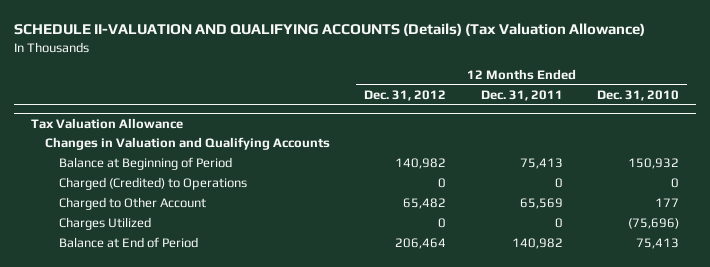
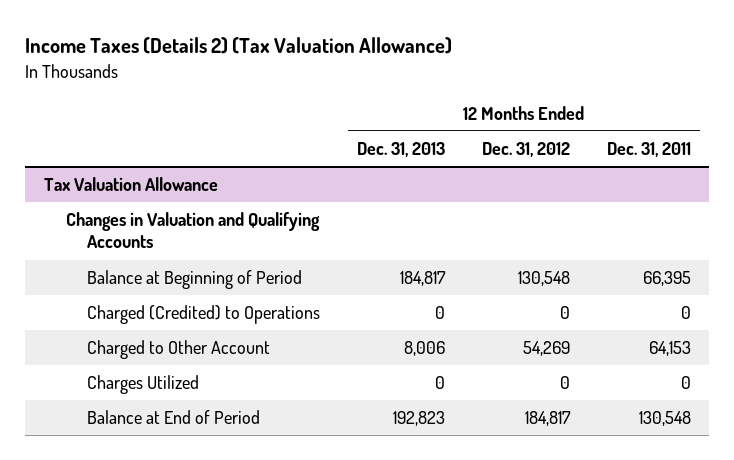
[13,23,645,37] SCHEDULE II-VALUATION AND QUALIFYING ACCOUNTS (Details) (Tax Valuation Allowance) -> [25,37,453,55] Income Taxes (Details 2) (Tax Valuation Allowance)
[596,90,679,102] Dec. 31, 2010 -> none
none -> [357,142,446,158] Dec. 31, 2013
[395,158,447,170] 140,982 -> [518,271,571,287] 130,548
[519,158,563,170] 75,413 -> [642,271,691,287] 66,395
[403,198,447,210] 65,482 -> [523,341,571,357] 54,269
[519,198,563,210] 65,569 -> [648,341,691,357] 64,153
[395,238,447,250] 206,464 -> [525,411,572,427] 184,817
[511,238,563,250] 140,982 -> [638,411,691,427] 130,548

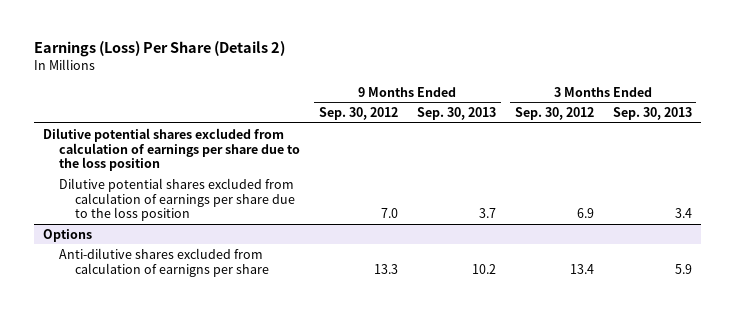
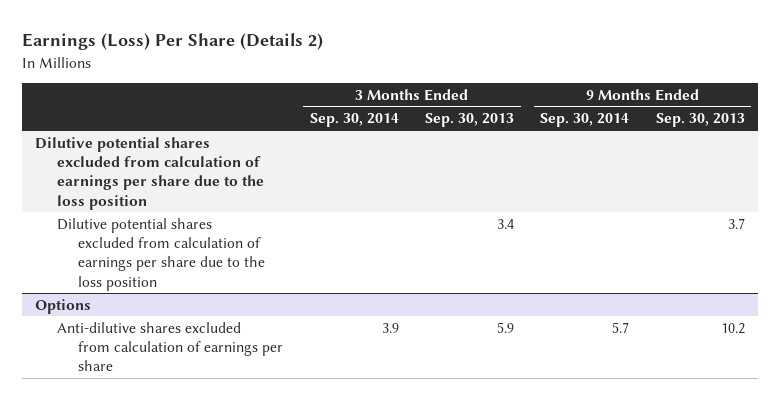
[318,107,398,121] Sep. 30, 2012 -> none
[514,107,594,121] Sep. 30, 2012 -> none
none -> [309,113,399,128] Sep. 30, 2014
none -> [540,113,630,128] Sep. 30, 2014
[58,247,269,277] Anti-dilutive shares excluded from calculation of earnigns per share -> [56,321,284,372] Anti-dilutive shares excluded from calculation of earnings per share

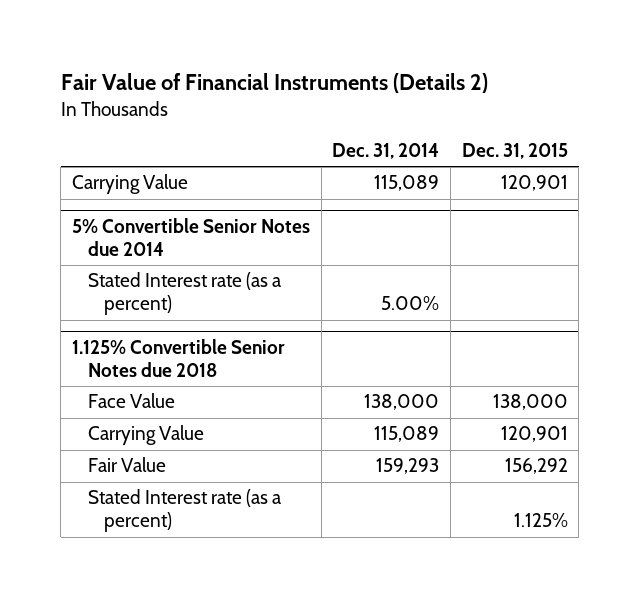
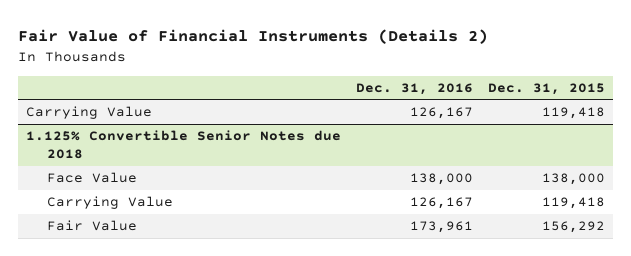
[332,143,440,160] Dec. 31, 2014 -> none
none -> [356,82,474,95] Dec. 31, 2016
[72,217,311,256] 5% Convertible Senior Notes due 2014 -> none
[87,272,281,316] Stated Interest rate (as a percent) -> none
[500,175,568,192] 120,901 -> [542,107,606,120] 119,418
[500,426,568,443] 120,901 -> [542,197,606,210] 119,418
[87,489,281,533] Stated Interest rate (as a percent) -> none

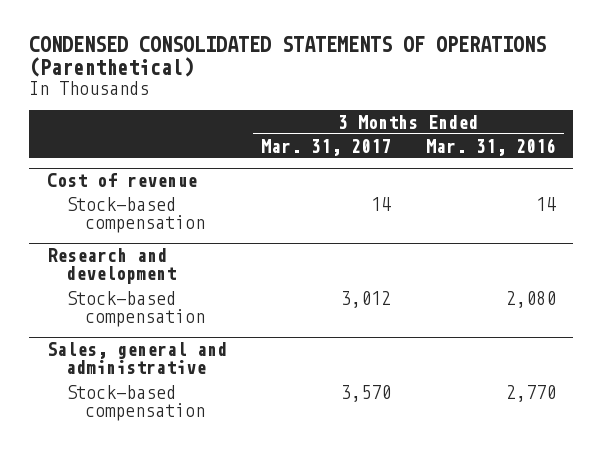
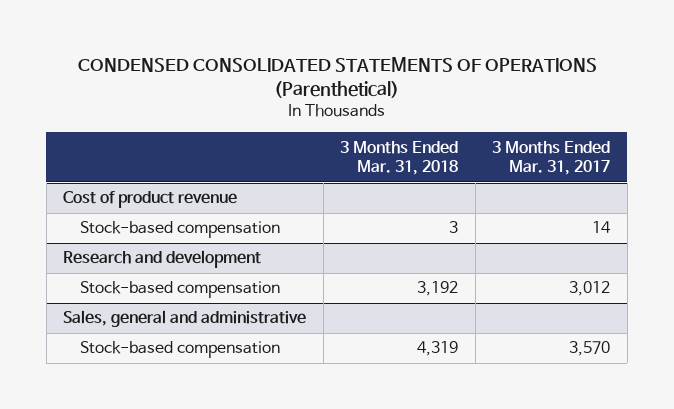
[425,137,556,156] Mar. 31, 2016 -> none
none -> [340,140,459,176] 3 Months Ended Mar. 31, 2018
[46,172,197,187] Cost of revenue -> [63,191,238,209] Cost of product revenue

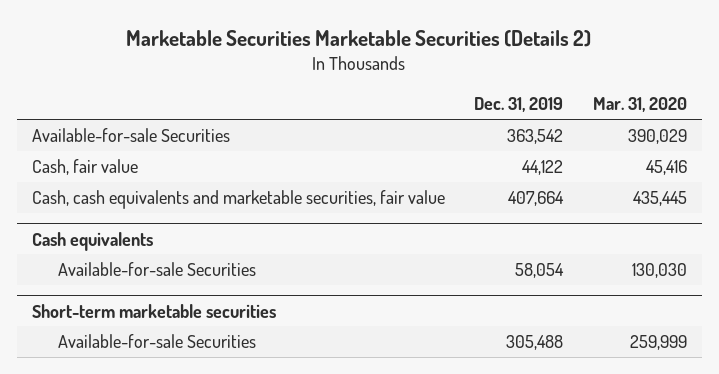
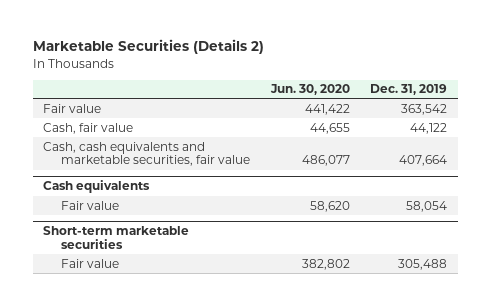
[126,29,592,47] Marketable Securities Marketable Securities (Details 2) -> [32,39,264,55] Marketable Securities (Details 2)
[592,97,687,113] Mar. 31, 2020 -> none
none -> [269,84,350,96] Jun. 30, 2020
[32,128,231,143] Available-for-sale Securities -> [43,103,102,113] Fair value
[58,262,257,277] Available-for-sale Securities -> [60,200,119,210] Fair value
[58,334,257,349] Available-for-sale Securities -> [60,258,119,268] Fair value

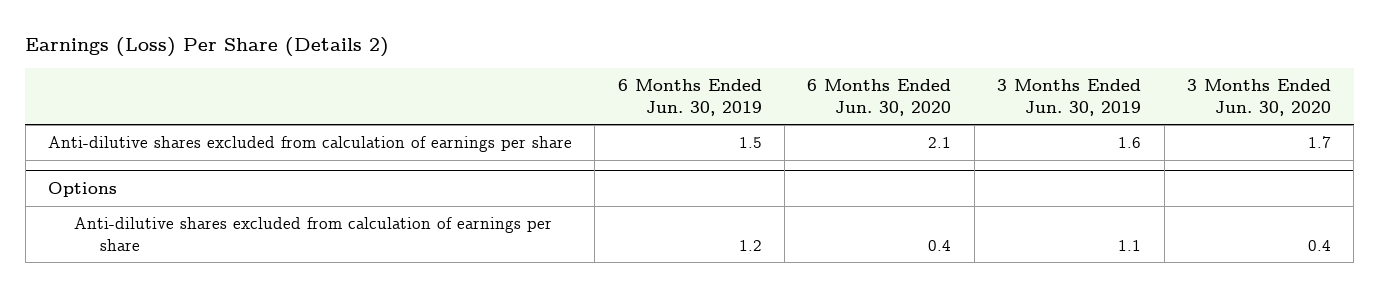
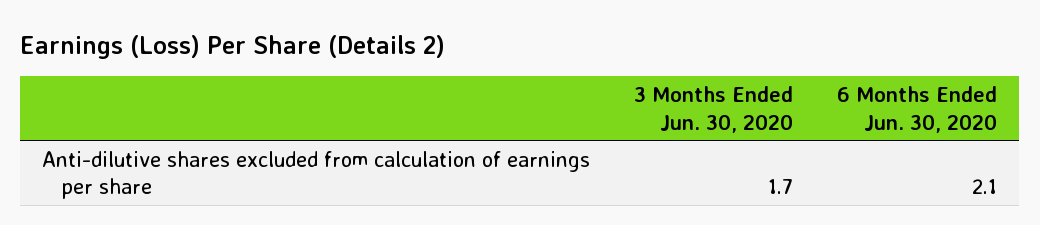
[617,78,762,116] 6 Months Ended Jun. 30, 2019 -> none
[997,78,1142,116] 3 Months Ended Jun. 30, 2019 -> none
[48,181,118,197] Options -> none
[74,217,553,251] Anti-dilutive shares excluded from calculation of earnings per share -> none

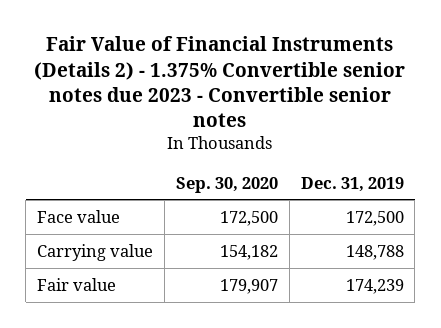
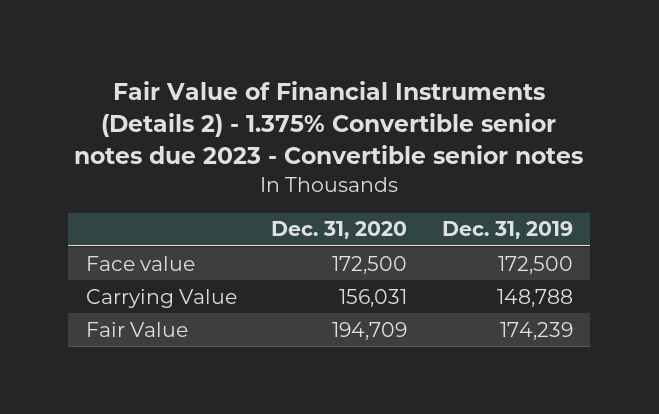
[175,176,278,193] Sep. 30, 2020 -> none
none -> [271,221,408,240] Dec. 31, 2020
[37,243,154,261] Carrying value -> [85,288,237,308] Carrying Value
[37,277,117,291] Fair value -> [85,321,188,337] Fair Value

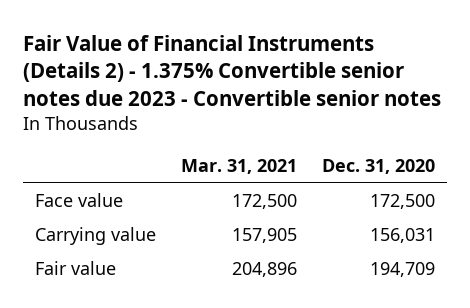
[441,221,573,240] Dec. 31, 2019 -> none
none -> [180,158,297,174] Mar. 31, 2021
[85,288,237,308] Carrying Value -> [35,226,157,245] Carrying value
[85,321,188,337] Fair Value -> [35,260,117,275] Fair value

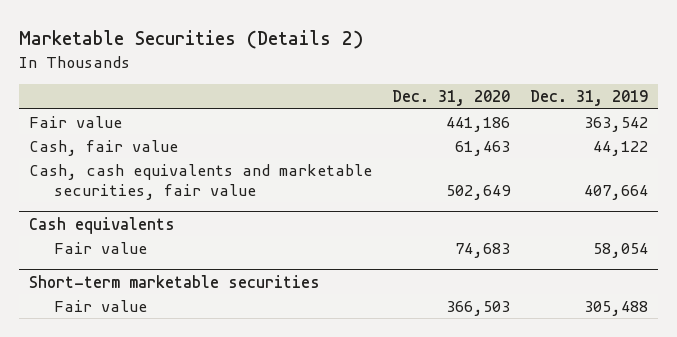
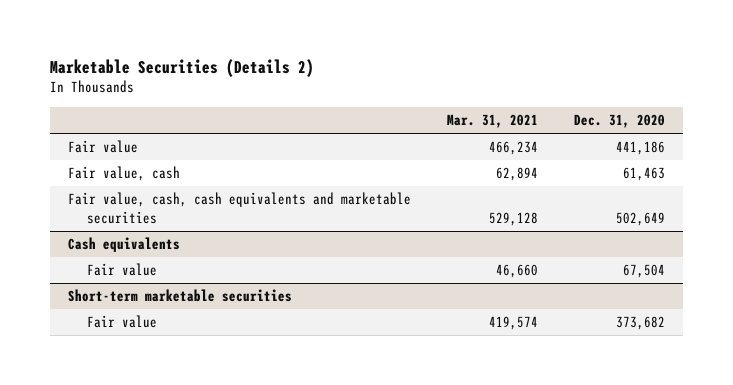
[529,90,648,107] Dec. 31, 2019 -> none
none -> [447,114,539,129] Mar. 31, 2021
[29,139,179,156] Cash, fair value -> [67,166,180,182] Fair value, cash
[29,163,373,200] Cash, cash equivalents and marketable securities, fair value -> [67,192,411,225] Fair value, cash, cash equivalents and marketable securities
[454,242,510,258] 74,683 -> [623,264,666,279] 67,504
[445,300,510,316] 366,503 -> [616,316,666,331] 373,682

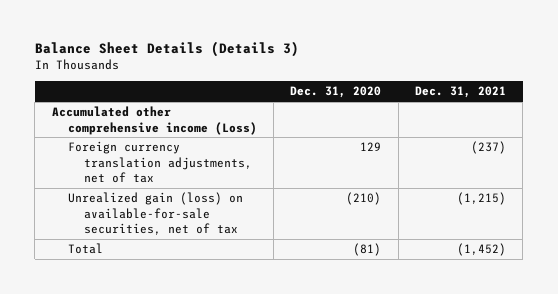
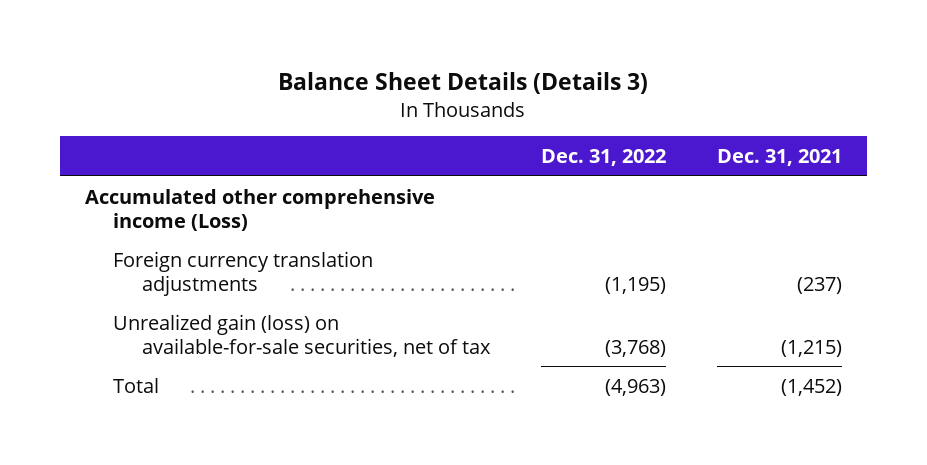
[290,86,382,99] Dec. 31, 2020 -> none
none -> [540,149,666,167] Dec. 31, 2022
[67,141,253,183] Foreign currency translation adjustments, net of tax -> [113,250,374,296] Foreign currency translation adjustments

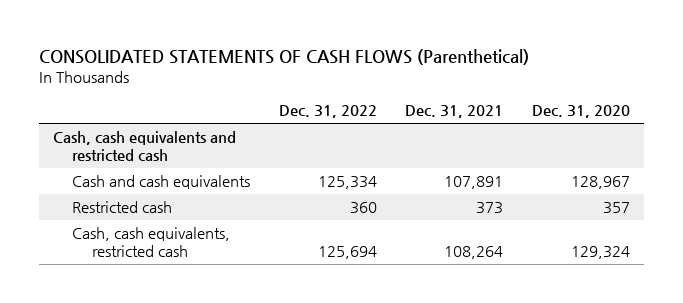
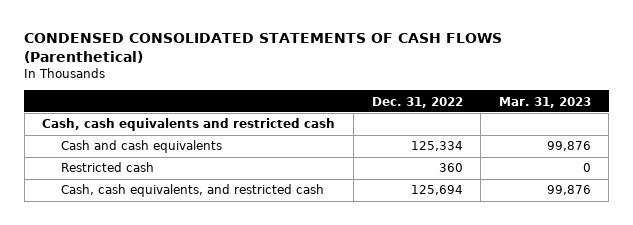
[38,49,529,66] CONSOLIDATED STATEMENTS OF CASH FLOWS (Parenthetical) -> [24,33,503,63] CONDENSED CONSOLIDATED STATEMENTS OF CASH FLOWS (Parenthetical)
[405,105,504,119] Dec. 31, 2021 -> none
[532,105,631,119] Dec. 31, 2020 -> none
none -> [498,96,591,108] Mar. 31, 2023
[72,227,231,258] Cash, cash equivalents, restricted cash -> [60,184,324,198] Cash, cash equivalents, and restricted cash

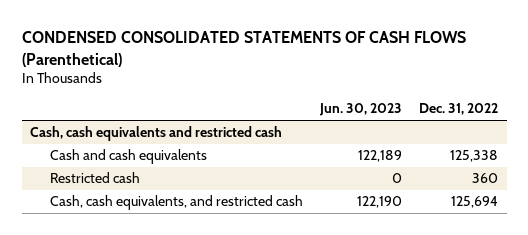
[498,96,591,108] Mar. 31, 2023 -> none
none -> [318,103,402,117] Jun. 30, 2023
[410,141,463,152] 125,334 -> [450,150,499,163] 125,338

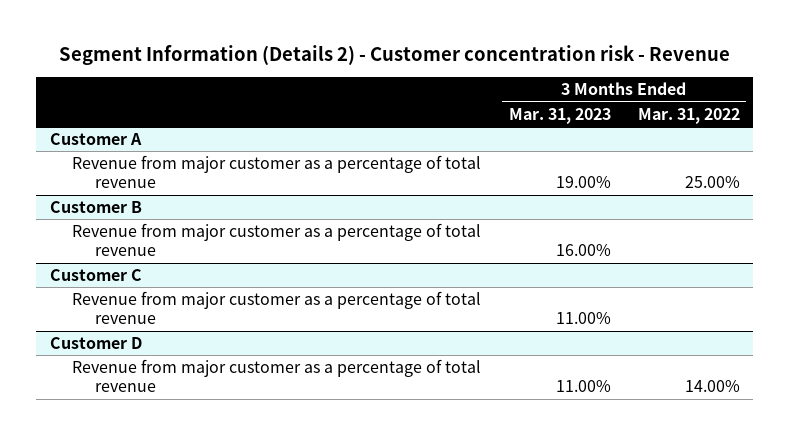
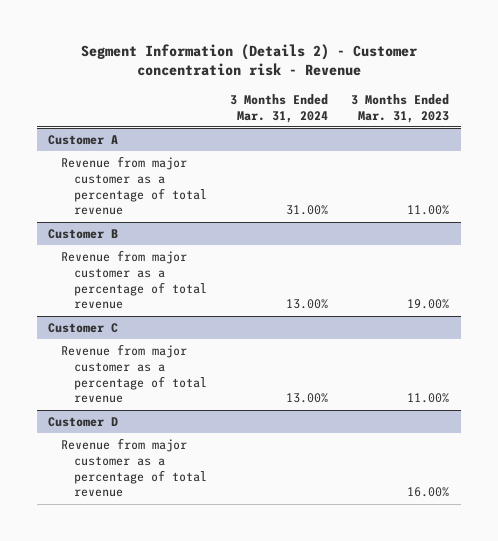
[637,107,740,124] Mar. 31, 2022 -> none
none -> [230,93,329,123] 3 Months Ended Mar. 31, 2024
[555,176,611,189] 19.00% -> [407,205,450,216] 11.00%
[555,244,611,257] 16.00% -> [407,299,450,310] 19.00%
[555,380,611,393] 11.00% -> [407,487,450,498] 16.00%

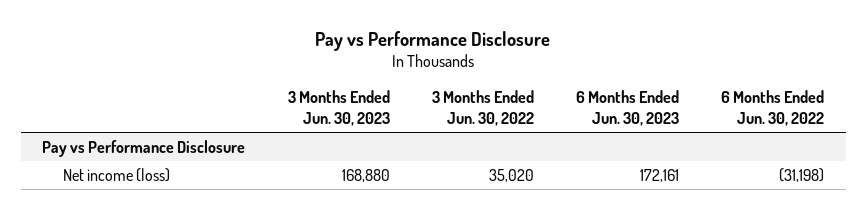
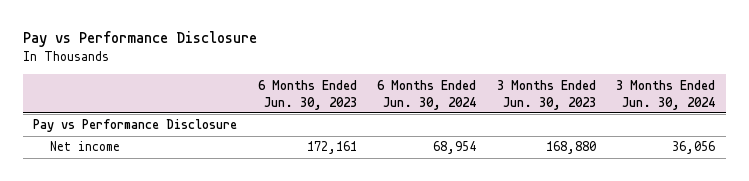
[431,90,534,127] 3 Months Ended Jun. 30, 2022 -> none
[721,90,825,127] 6 Months Ended Jun. 30, 2022 -> none
none -> [377,79,477,110] 6 Months Ended Jun. 30, 2024
none -> [616,79,716,110] 3 Months Ended Jun. 30, 2024
[62,167,170,182] Net income (loss) -> [49,141,120,152] Net income

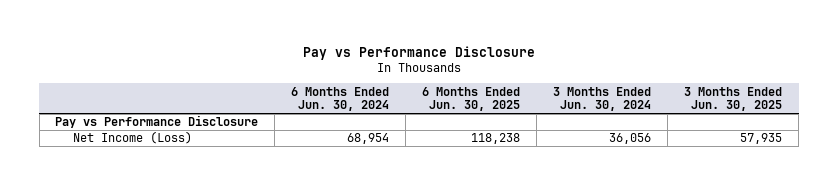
[257,79,357,110] 6 Months Ended Jun. 30, 2023 -> none
[496,79,596,110] 3 Months Ended Jun. 30, 2023 -> none
none -> [422,86,521,111] 6 Months Ended Jun. 30, 2025
none -> [684,86,783,111] 3 Months Ended Jun. 30, 2025
[49,141,120,152] Net income -> [73,131,193,145] Net Income (Loss)

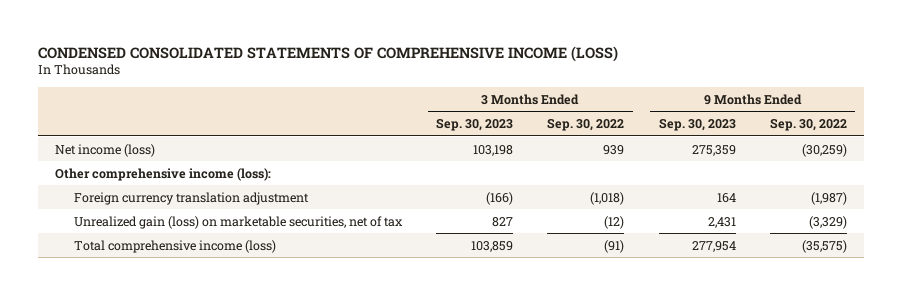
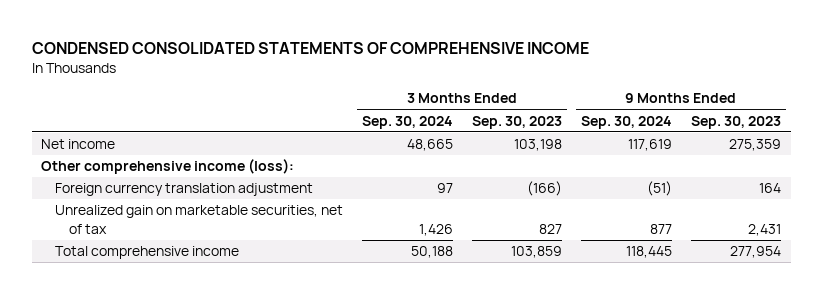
[38,45,619,62] CONDENSED CONSOLIDATED STATEMENTS OF COMPREHENSIVE INCOME (LOSS) -> [31,41,589,54] CONDENSED CONSOLIDATED STATEMENTS OF COMPREHENSIVE INCOME
[547,118,625,132] Sep. 30, 2022 -> none
[769,118,847,132] Sep. 30, 2022 -> none
none -> [362,115,454,129] Sep. 30, 2024
none -> [581,115,673,129] Sep. 30, 2024
[55,143,156,157] Net income (loss) -> [41,139,116,150] Net income
[73,215,403,229] Unrealized gain (loss) on marketable securities, net of tax -> [55,205,344,234] Unrealized gain on marketable securities, net of tax
[73,239,276,253] Total comprehensive income (loss) -> [55,246,240,260] Total comprehensive income

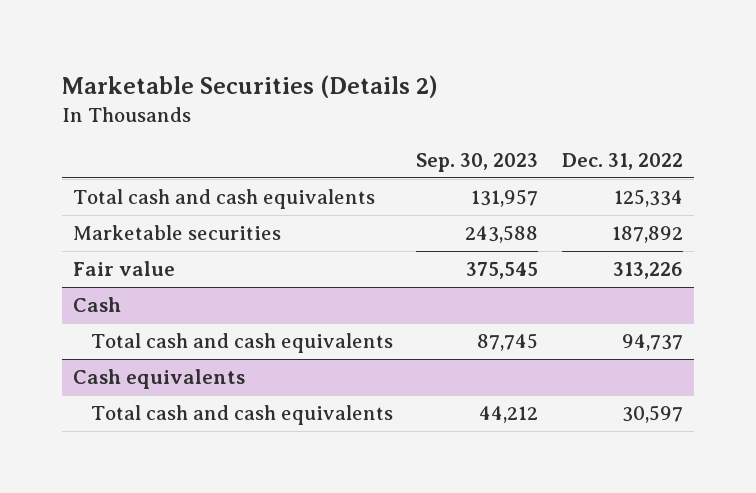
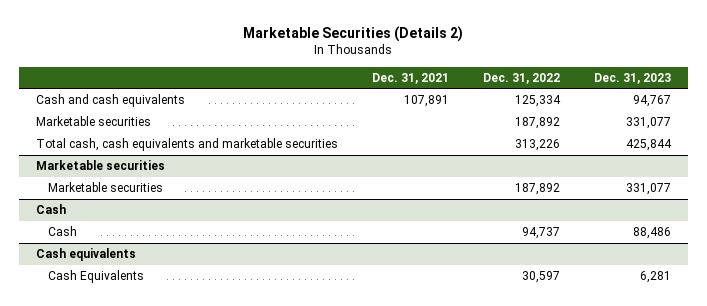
[416,153,539,173] Sep. 30, 2023 -> none
none -> [371,72,449,84] Dec. 31, 2021
none -> [593,72,671,84] Dec. 31, 2023
[73,188,376,209] Total cash and cash equivalents -> [35,94,185,108] Cash and cash equivalents
[73,260,176,276] Fair value -> [35,138,338,152] Total cash, cash equivalents and marketable securities
none -> [35,160,165,171] Marketable securities
none -> [48,182,164,193] Marketable securities
[91,332,394,353] Total cash and cash equivalents -> [48,226,78,237] Cash
[91,404,394,425] Total cash and cash equivalents -> [48,270,145,284] Cash Equivalents

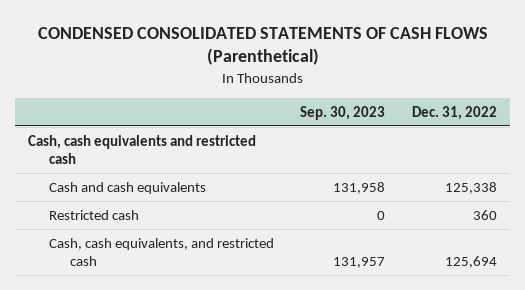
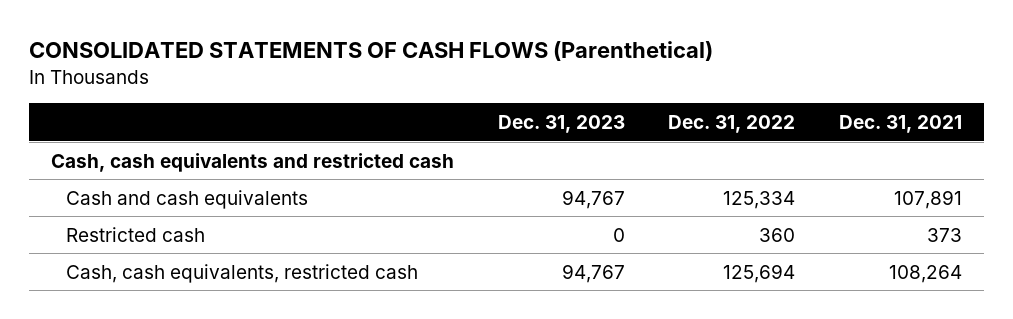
[37,26,488,66] CONDENSED CONSOLIDATED STATEMENTS OF CASH FLOWS (Parenthetical) -> [28,41,713,62] CONSOLIDATED STATEMENTS OF CASH FLOWS (Parenthetical)
[300,105,386,120] Sep. 30, 2023 -> none
none -> [497,114,625,133] Dec. 31, 2023
none -> [839,114,963,133] Dec. 31, 2021
[444,181,497,194] 125,338 -> [723,190,796,209] 125,334
[49,237,275,267] Cash, cash equivalents, and restricted cash -> [65,263,418,283] Cash, cash equivalents, restricted cash

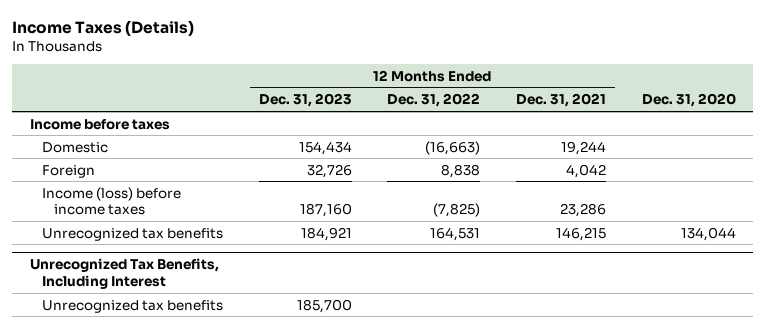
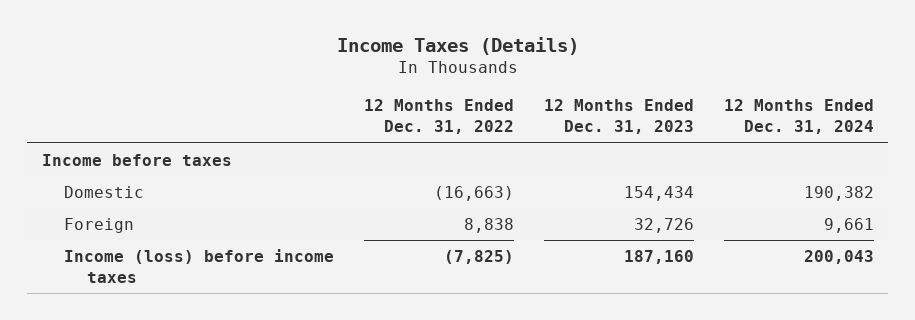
[515,93,606,108] Dec. 31, 2021 -> none
[641,93,736,108] Dec. 31, 2020 -> none
none -> [723,99,874,135] 12 Months Ended Dec. 31, 2024
[41,227,223,241] Unrecognized tax benefits -> none
[29,258,219,289] Unrecognized Tax Benefits, Including Interest -> none
[41,299,223,313] Unrecognized tax benefits -> none

